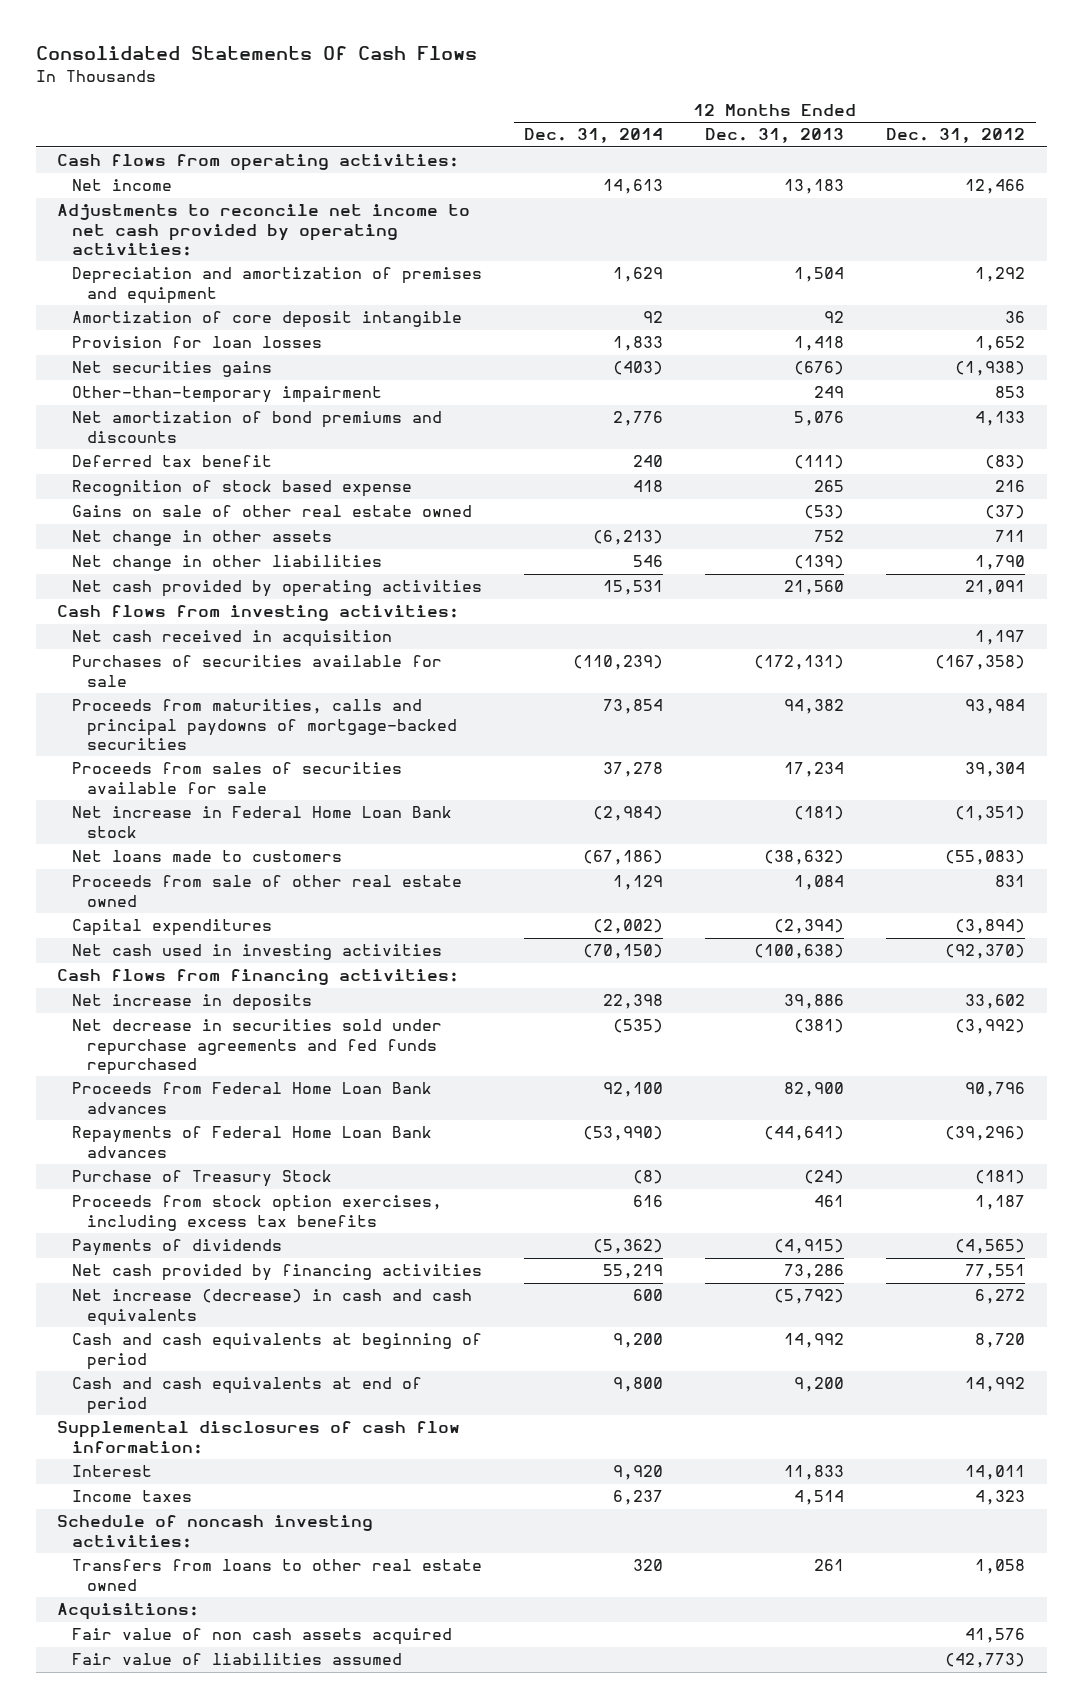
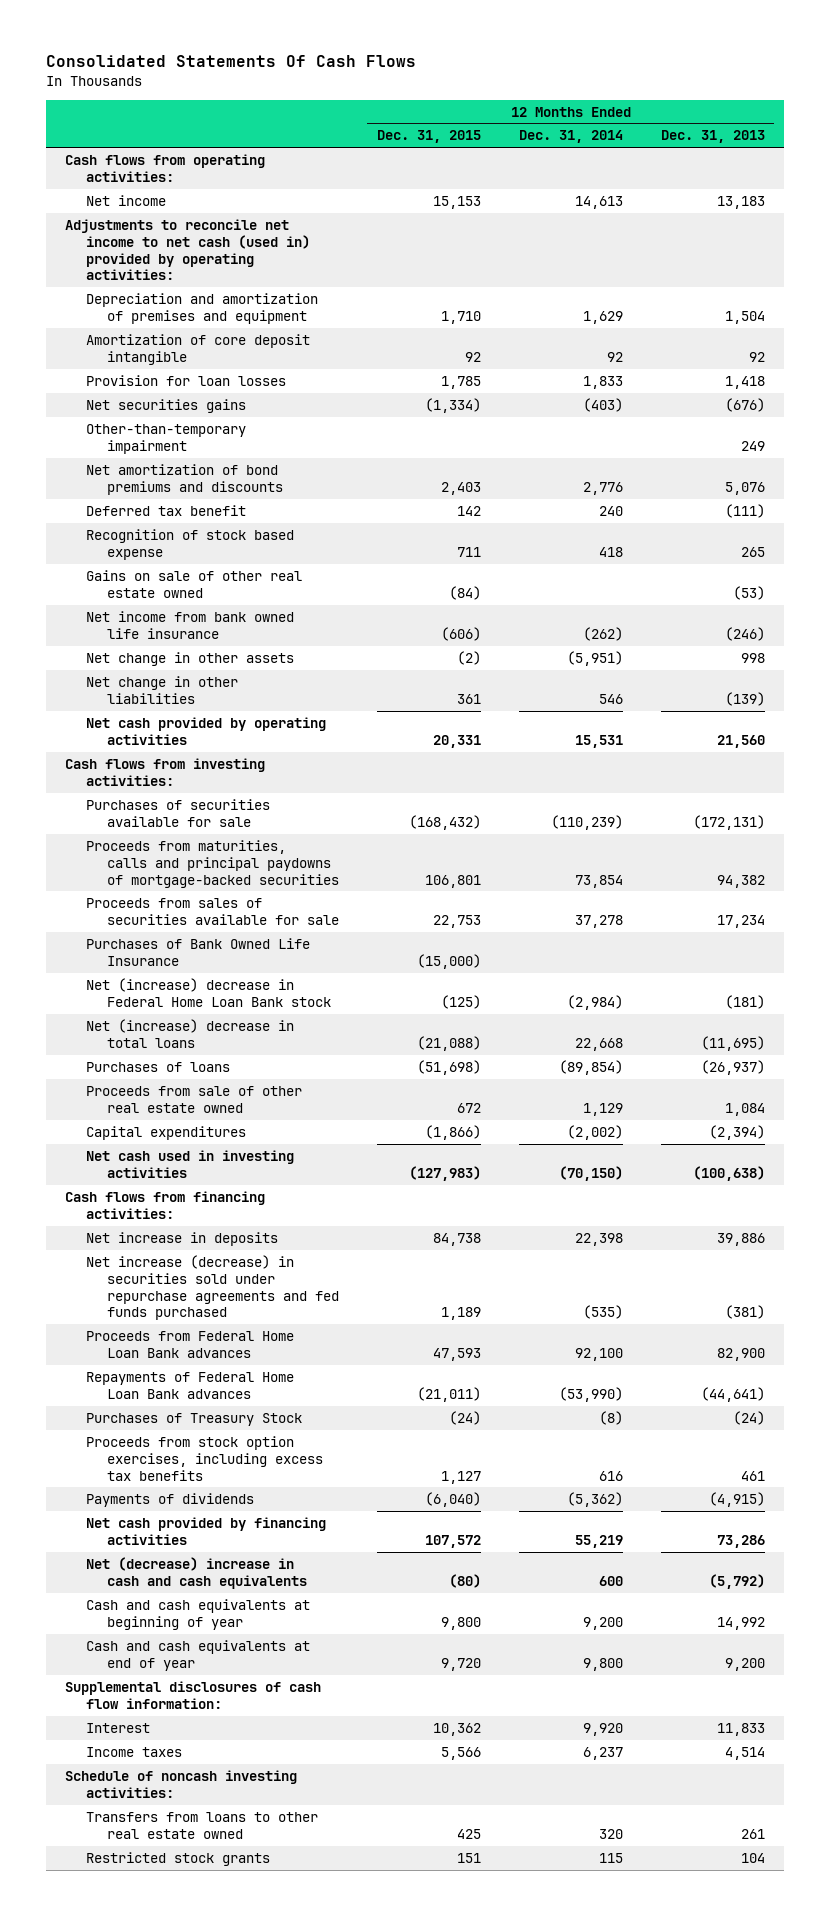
[886,128,1026,144] Dec. 31, 2012 -> none
none -> [376,130,481,144] Dec. 31, 2015
[57,204,471,257] Adjustments to reconcile net income to net cash provided by operating activities: -> [64,218,310,281] Adjustments to reconcile net income to net cash (used in) provided by operating activities:
none -> [85,610,294,639] Net income from bank owned life insurance
[593,530,664,546] (6,213) -> [566,650,623,666] (5,951)
[814,530,845,543] 752 -> [740,652,765,663] 998
[72,630,393,648] Net cash received in acquisition -> none
[72,850,343,863] Net loans made to customers -> none
none -> [85,937,310,966] Purchases of Bank Owned Life Insurance
[72,806,453,838] Net increase in Federal Home Loan Bank stock -> [85,977,331,1007] Net (increase) decrease in Federal Home Loan Bank stock
none -> [85,1018,294,1048] Net (increase) decrease in total loans
none -> [85,1061,230,1072] Purchases of loans
[72,1019,443,1076] Net decrease in securities sold under repurchase agreements and fed funds repurchased -> [85,1254,339,1321] Net increase (decrease) in securities sold under repurchase agreements and fed funds purchased
[72,1170,333,1188] Purchase of Treasury Stock -> [85,1412,302,1426] Purchases of Treasury Stock
[72,1289,473,1326] Net increase (decrease) in cash and cash equivalents -> [85,1556,307,1589] Net (decrease) increase in cash and cash equivalents
[72,1333,483,1370] Cash and cash equivalents at beginning of period -> [85,1598,310,1630] Cash and cash equivalents at beginning of year
[72,1377,423,1414] Cash and cash equivalents at end of period -> [85,1639,310,1671] Cash and cash equivalents at end of year
[57,1603,200,1621] Acquisitions: -> none
[72,1628,453,1646] Fair value of non cash assets acquired -> none
[72,1653,403,1666] Fair value of liabilities assumed -> none
none -> [85,1851,270,1866] Restricted stock grants

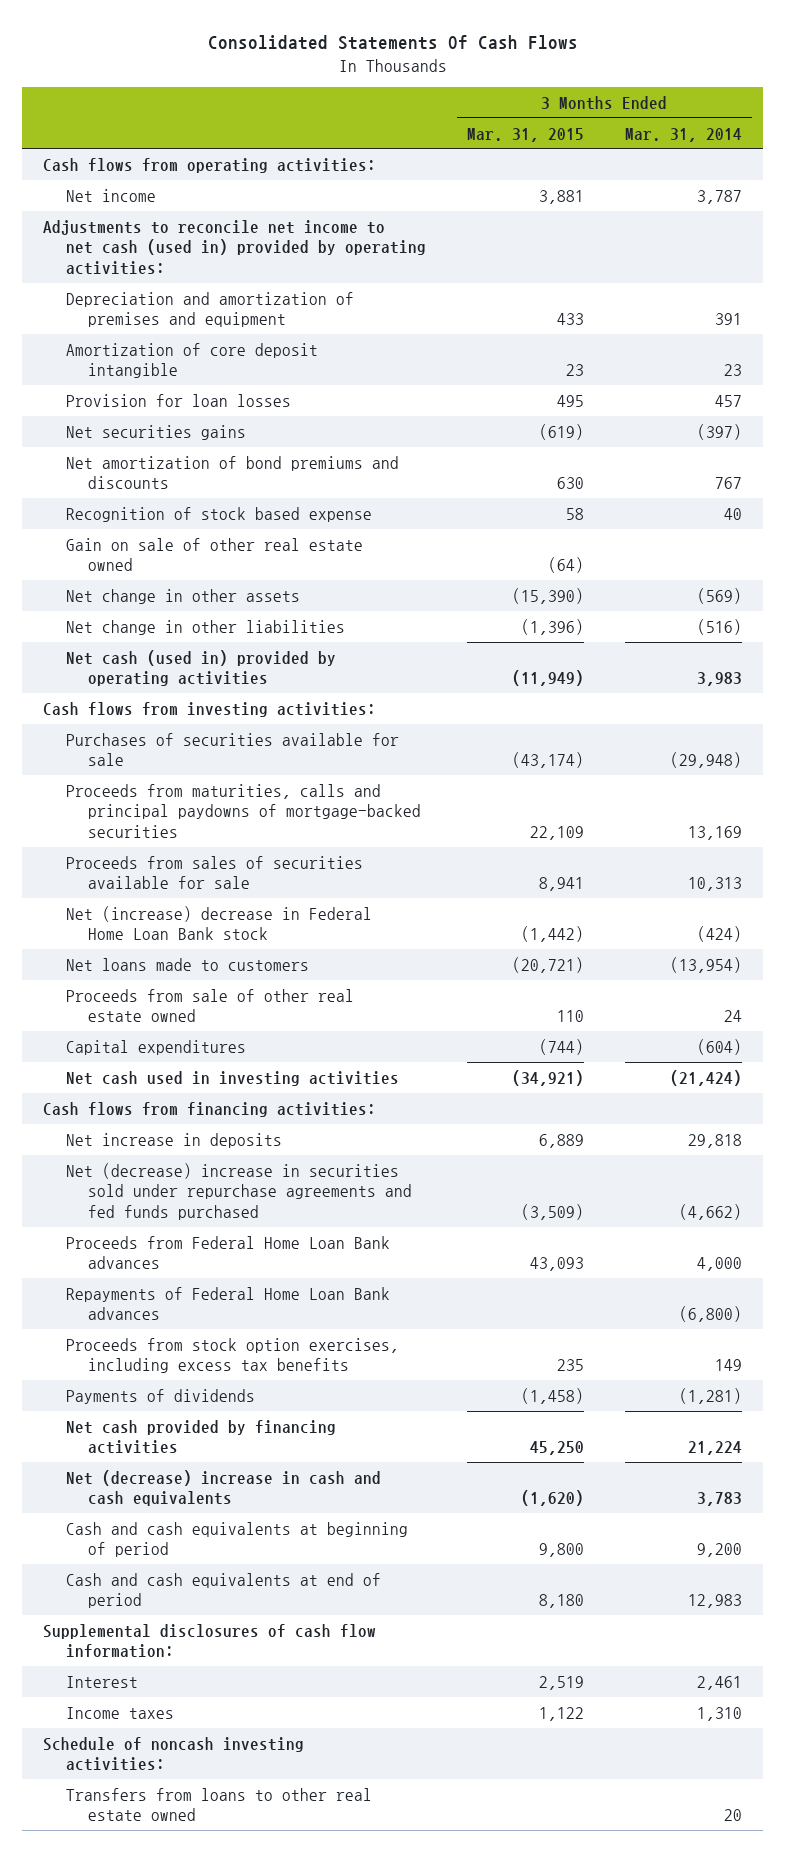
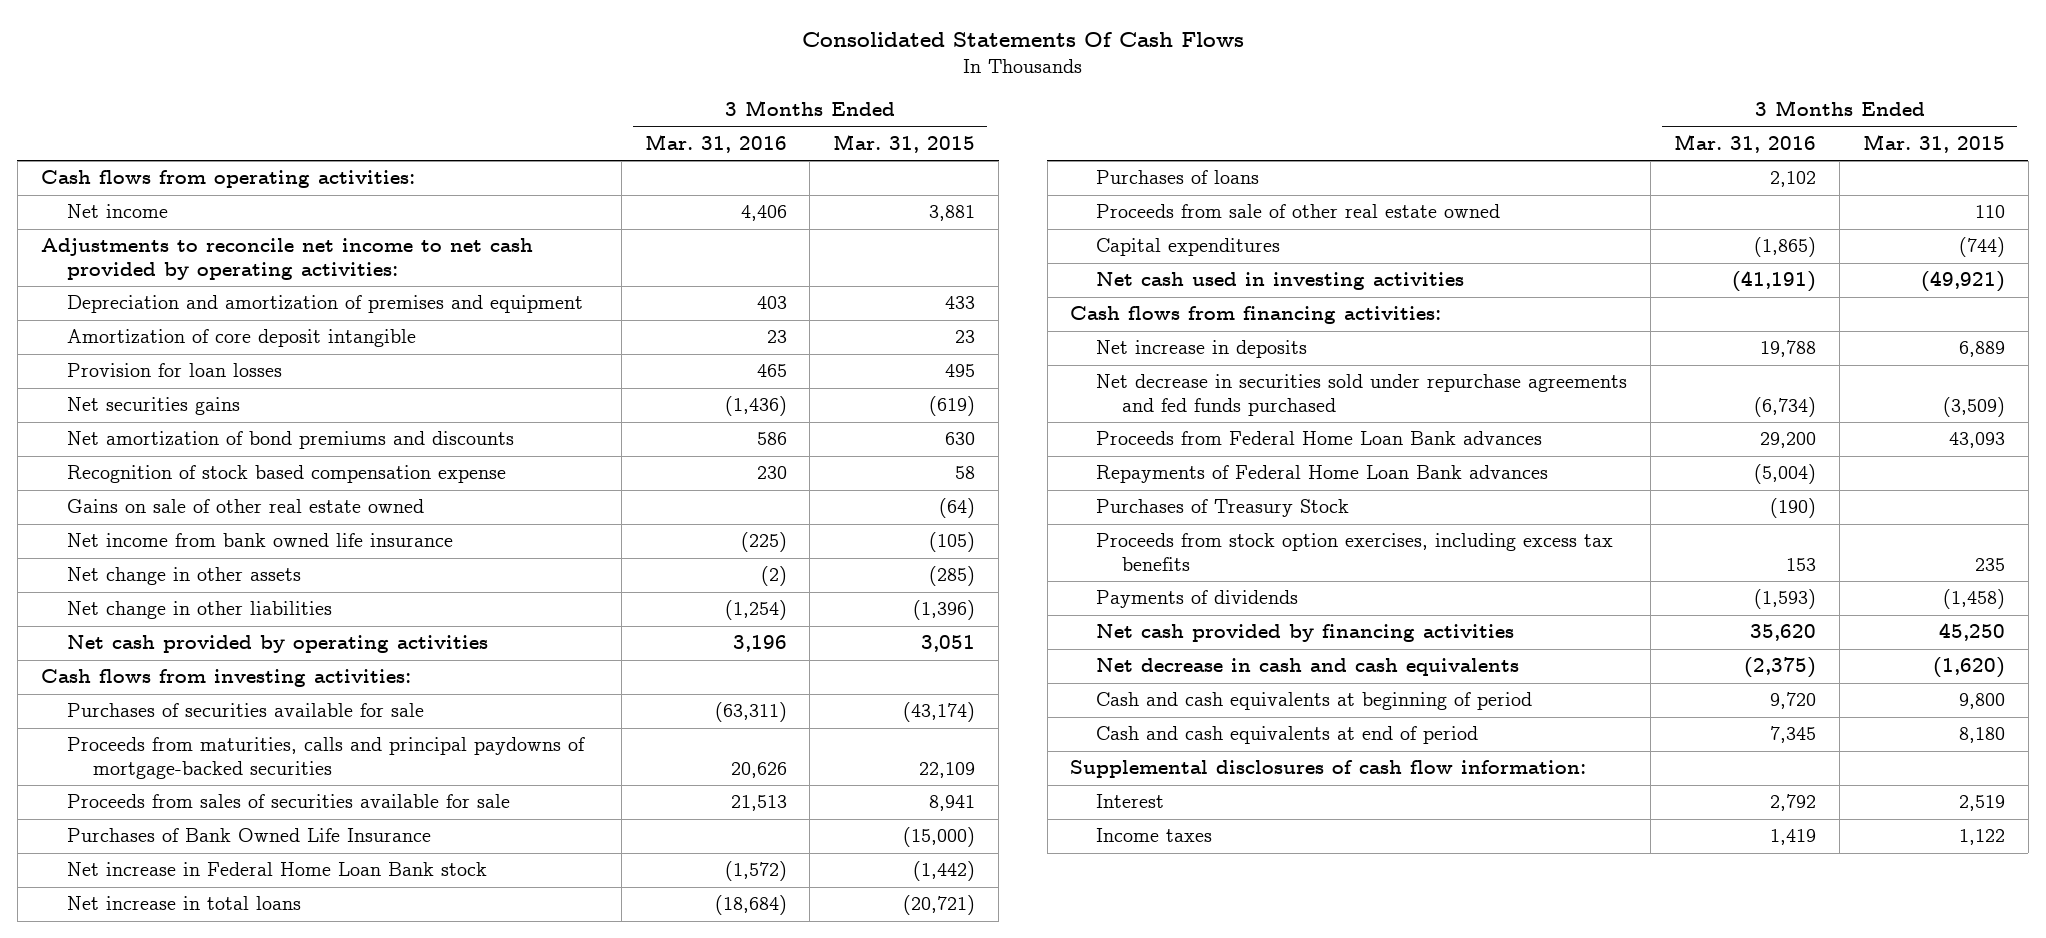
[625,127,743,142] Mar. 31, 2014 -> none
none -> [644,133,787,153] Mar. 31, 2016
[43,219,426,275] Adjustments to reconcile net income to net cash (used in) provided by operating activities: -> [40,238,533,281] Adjustments to reconcile net income to net cash provided by operating activities:
[65,506,372,522] Recognition of stock based expense -> [66,465,506,484] Recognition of stock based compensation expense
[65,537,363,572] Gain on sale of other real estate owned -> [66,499,424,514] Gains on sale of other real estate owned
none -> [66,533,453,548] Net income from bank owned life insurance
[511,587,584,604] (15,390) -> [929,566,976,587] (285)
[65,649,336,687] Net cash (used in) provided by operating activities -> [66,635,488,654] Net cash provided by operating activities
[511,670,584,687] (11,949) -> [921,635,976,653] 3,051
none -> [66,828,431,843] Purchases of Bank Owned Life Insurance
[65,905,372,941] Net (increase) decrease in Federal Home Loan Bank stock -> [66,862,487,877] Net increase in Federal Home Loan Bank stock
[65,957,309,971] Net loans made to customers -> [66,896,301,911] Net increase in total loans
none -> [1096,170,1260,185] Purchases of loans
[511,1069,584,1086] (34,921) -> [1920,271,2005,293] (49,921)
[65,1162,413,1220] Net (decrease) increase in securities sold under repurchase agreements and fed funds purchased -> [1096,374,1628,417] Net decrease in securities sold under repurchase agreements and fed funds purchased
none -> [1096,499,1350,518] Purchases of Treasury Stock
[65,1469,381,1507] Net (decrease) increase in cash and cash equivalents -> [1096,658,1520,677] Net decrease in cash and cash equivalents
[43,1736,305,1772] Schedule of noncash investing activities: -> none
[65,1787,372,1822] Transfers from loans to other real estate owned -> none

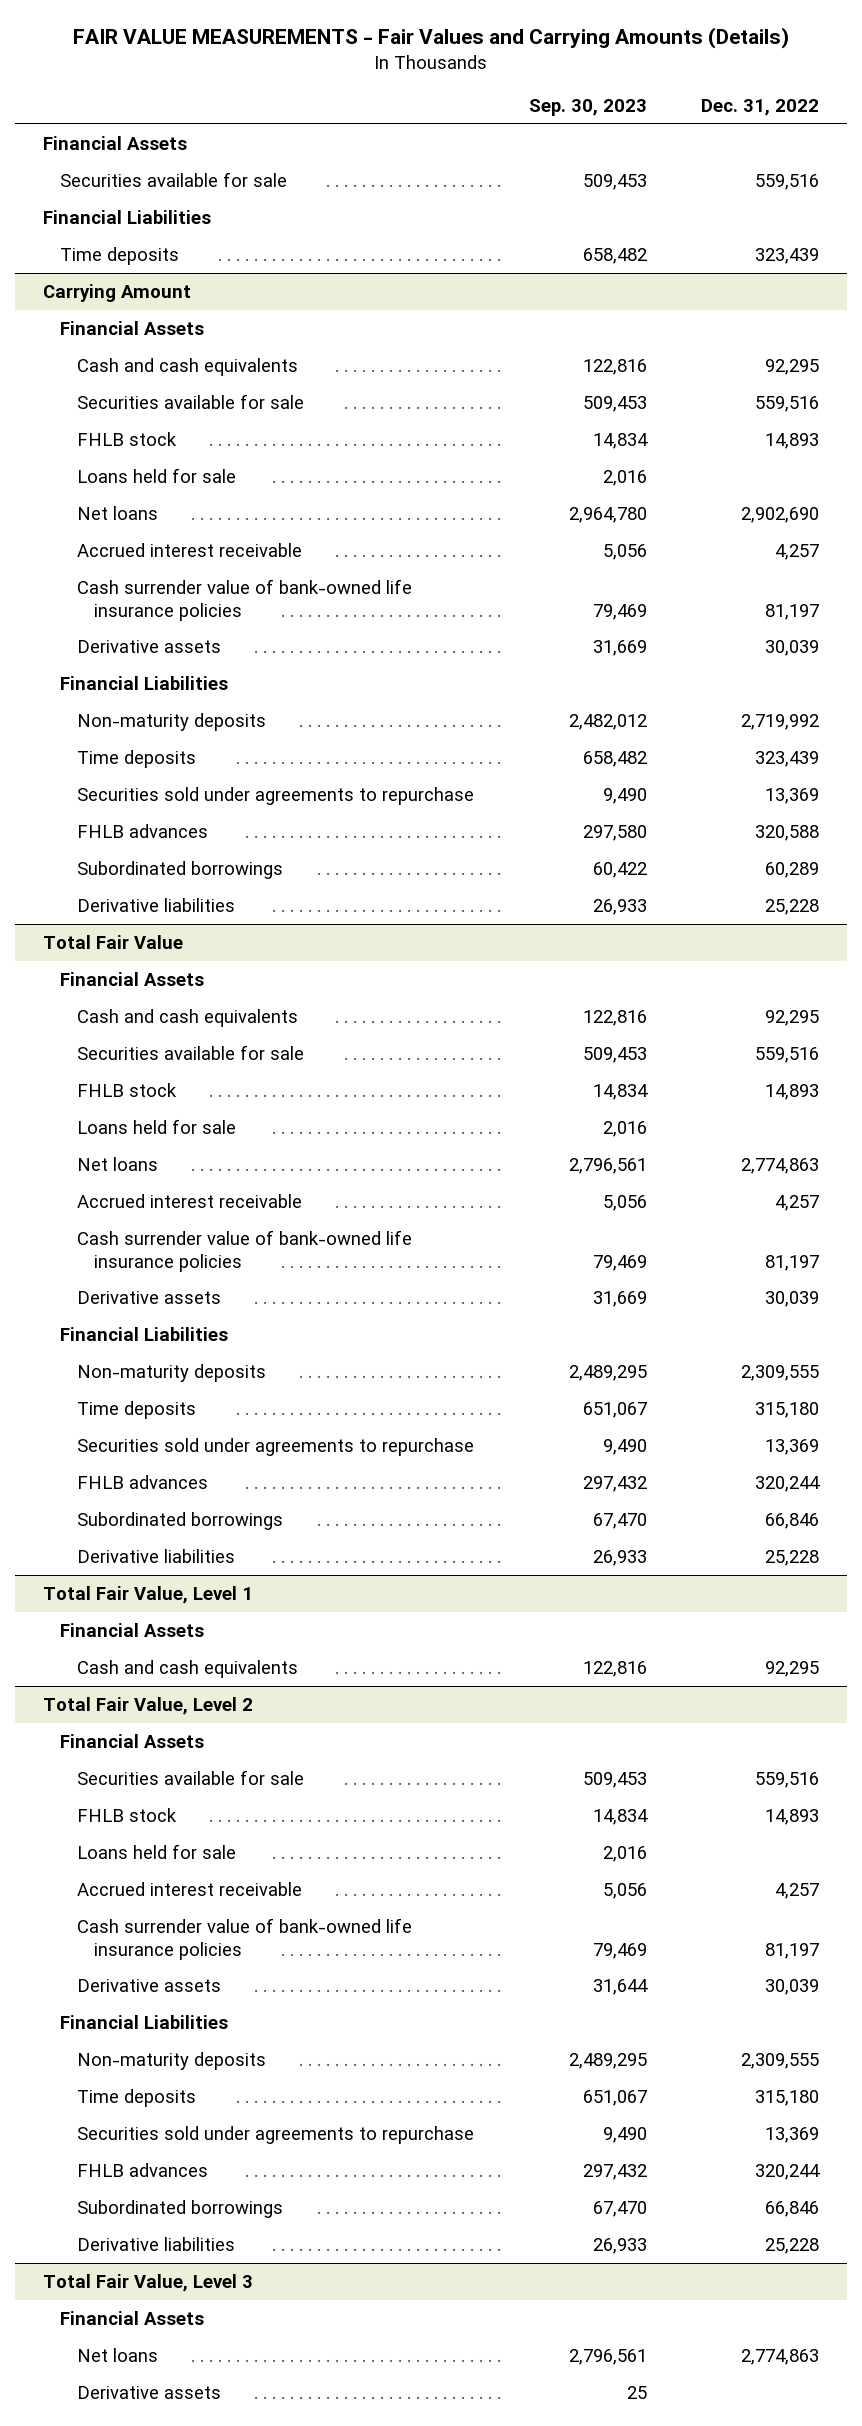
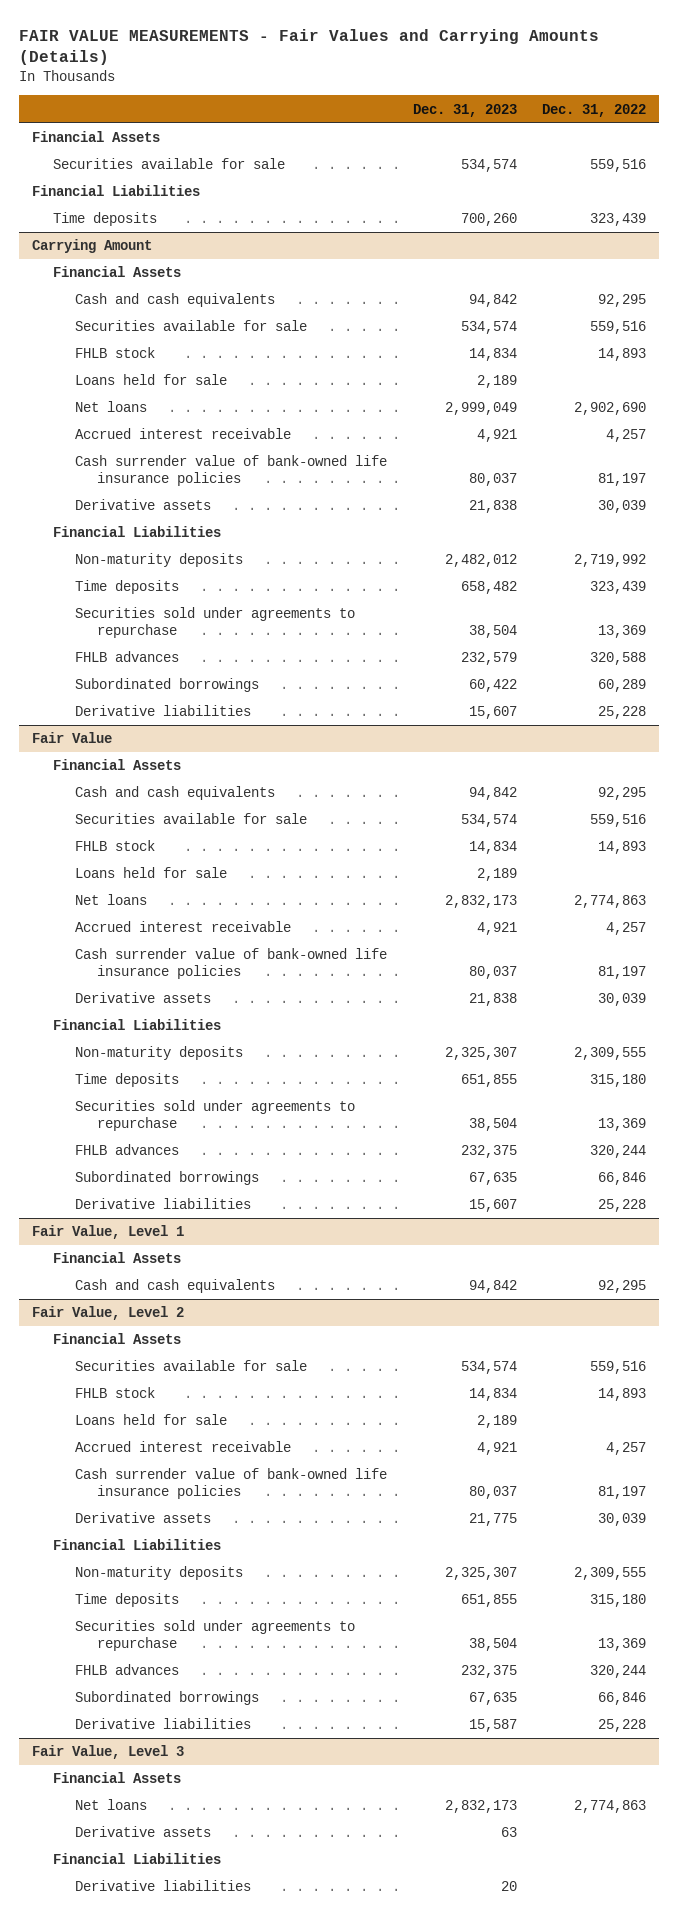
[528,98,647,116] Sep. 30, 2023 -> none
none -> [412,103,517,117] Dec. 31, 2023
[42,934,183,949] Total Fair Value -> [31,732,112,744] Fair Value
[42,1585,253,1604] Total Fair Value, Level 1 -> [31,1225,184,1240] Fair Value, Level 1
[42,1696,253,1715] Total Fair Value, Level 2 -> [31,1306,184,1321] Fair Value, Level 2
[42,2273,253,2292] Total Fair Value, Level 3 -> [31,1745,184,1760] Fair Value, Level 3
none -> [53,1853,222,1865] Financial Liabilities
none -> [74,1880,251,1892] Derivative liabilities

